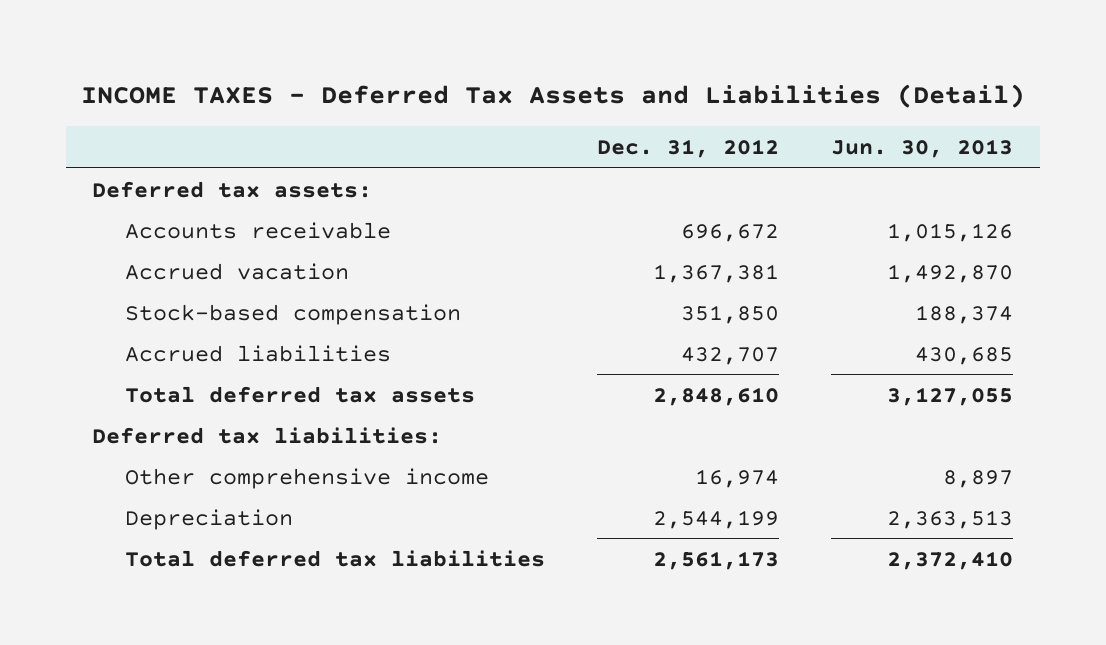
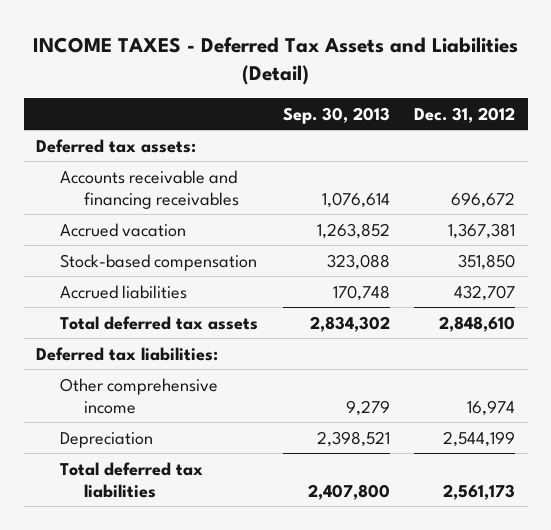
[831,138,1014,158] Jun. 30, 2013 -> none
none -> [282,106,390,124] Sep. 30, 2013
[125,221,392,239] Accounts receivable -> [60,169,240,209] Accounts receivable and financing receivables

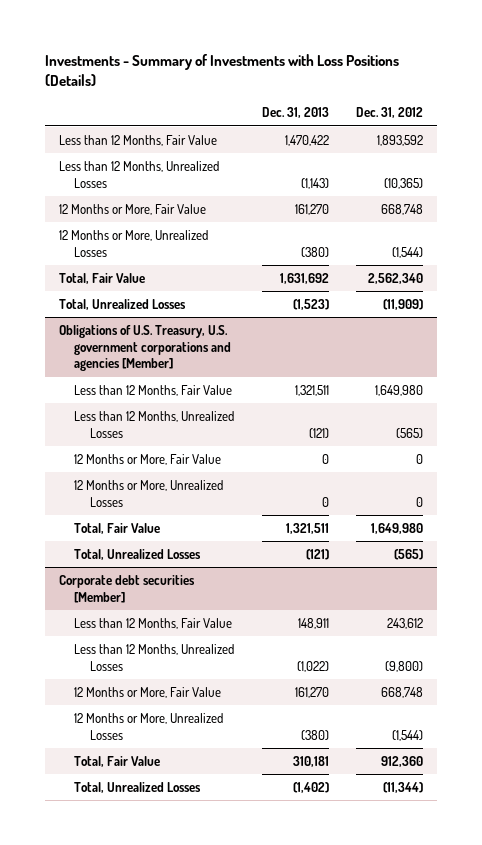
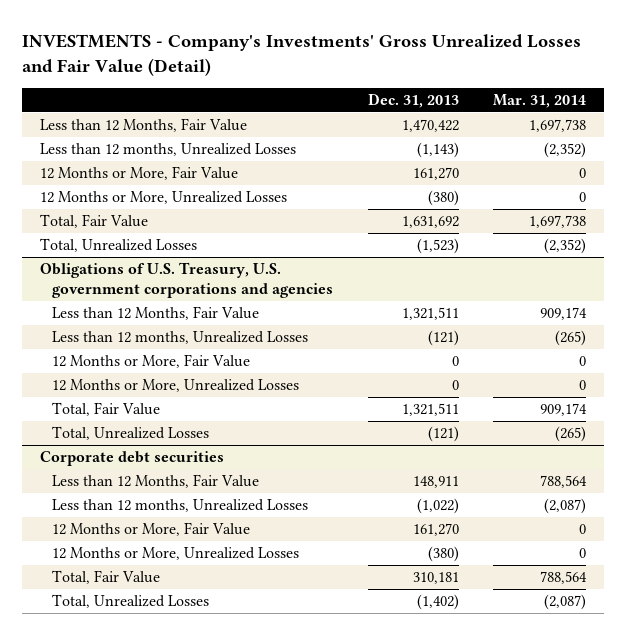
[45,53,400,87] Investments - Summary of Investments with Loss Positions (Details) -> [22,34,582,76] INVESTMENTS - Company's Investments' Gross Unrealized Losses and Fair Value (Detail)
[356,107,424,119] Dec. 31, 2012 -> none
none -> [493,94,587,109] Mar. 31, 2014
[58,160,219,188] Less than 12 Months, Unrealized Losses -> [39,143,296,157] Less than 12 months, Unrealized Losses
[58,324,232,372] Obligations of U.S. Treasury, U.S. government corporations and agencies [Member] -> [39,262,333,298] Obligations of U.S. Treasury, U.S. government corporations and agencies
[74,410,235,438] Less than 12 Months, Unrealized Losses -> [51,331,308,345] Less than 12 months, Unrealized Losses
[58,574,195,603] Corporate debt securities [Member] -> [39,451,224,467] Corporate debt securities
[74,643,235,671] Less than 12 Months, Unrealized Losses -> [51,499,308,513] Less than 12 months, Unrealized Losses

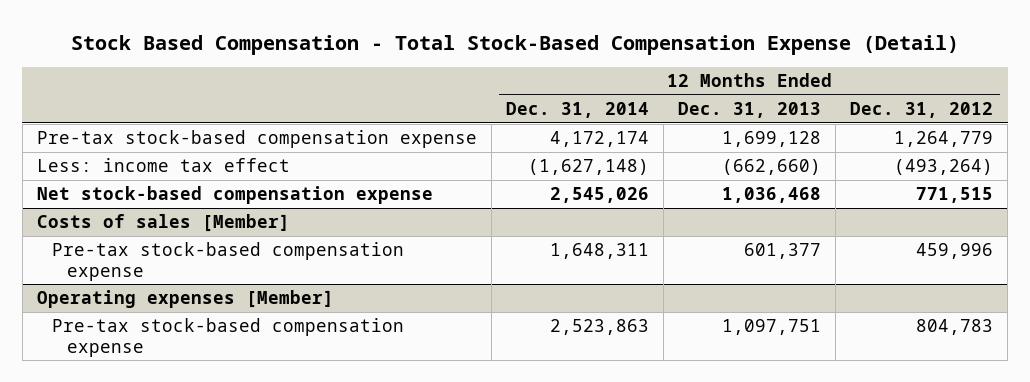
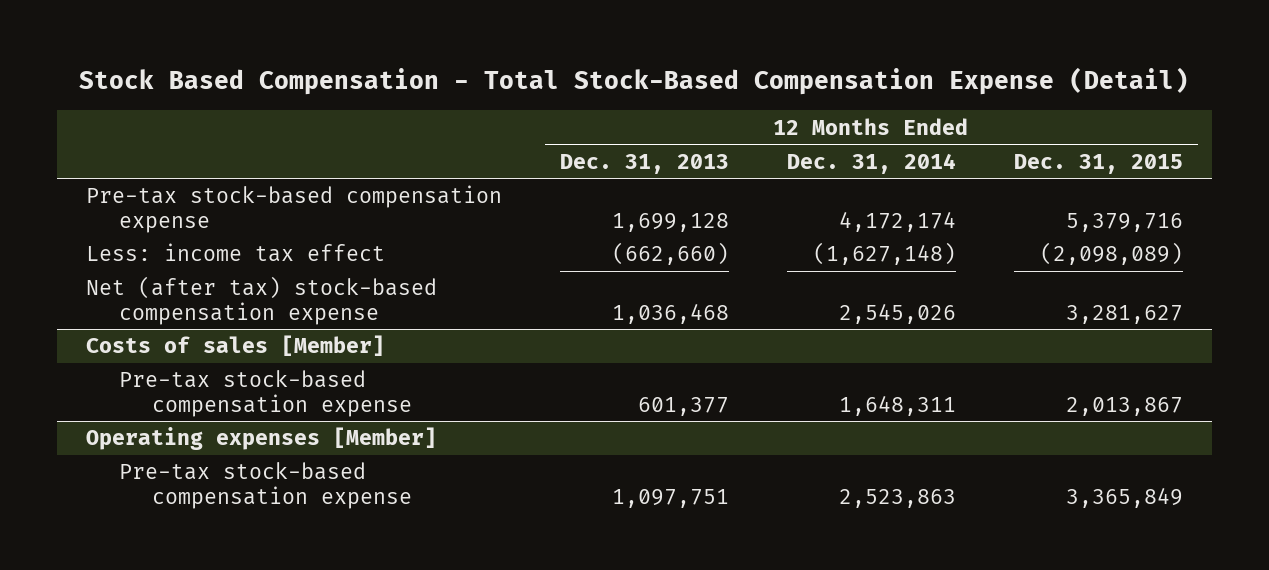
[850,102,994,119] Dec. 31, 2012 -> none
none -> [1014,153,1184,174] Dec. 31, 2015
[36,186,433,205] Net stock-based compensation expense -> [85,276,437,325] Net (after tax) stock-based compensation expense

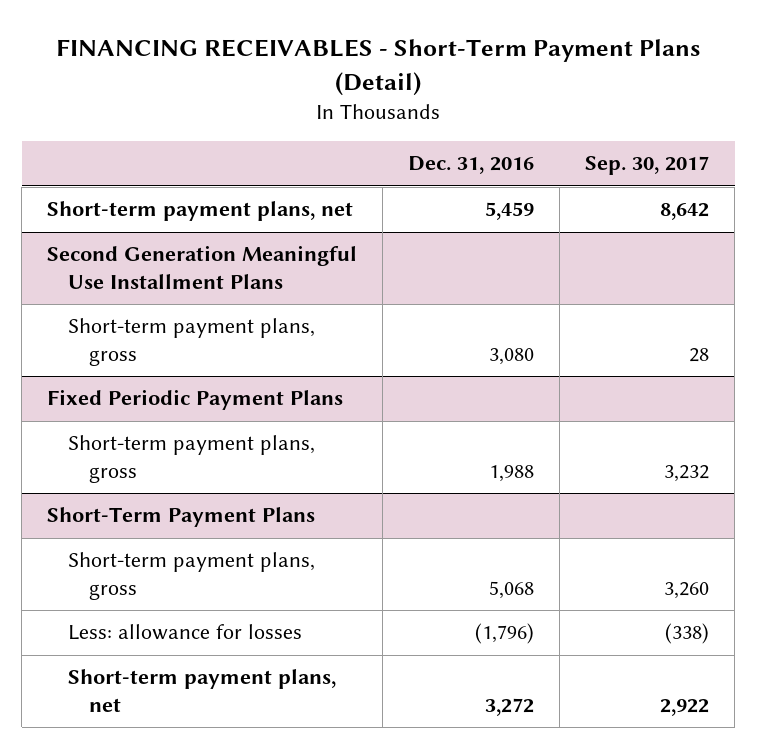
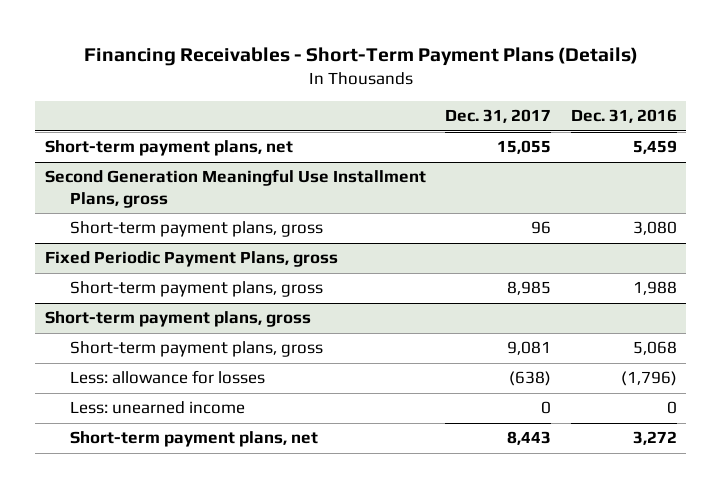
[56,38,701,96] FINANCING RECEIVABLES - Short-Term Payment Plans (Detail) -> [83,47,638,67] Financing Receivables - Short-Term Payment Plans (Details)
[585,156,710,176] Sep. 30, 2017 -> none
none -> [445,109,552,124] Dec. 31, 2017
[47,245,358,290] Second Generation Meaningful Use Installment Plans -> [44,169,426,208] Second Generation Meaningful Use Installment Plans, gross
[47,389,344,411] Fixed Periodic Payment Plans -> [44,251,338,268] Fixed Periodic Payment Plans, gross
[47,507,316,528] Short-Term Payment Plans -> [44,311,311,328] Short-term payment plans, gross
none -> [69,401,245,415] Less: unearned income

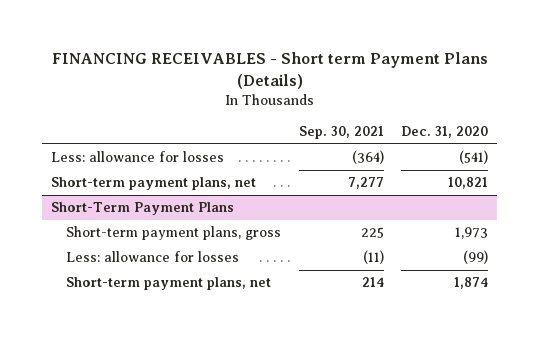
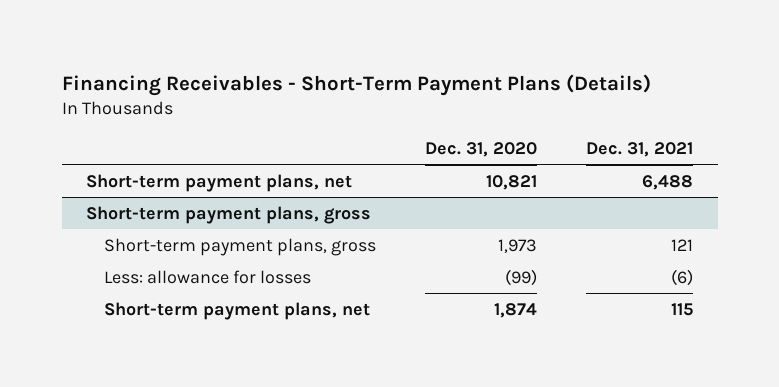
[51,51,488,89] FINANCING RECEIVABLES - Short term Payment Plans (Details) -> [61,73,651,96] Financing Receivables - Short-Term Payment Plans (Details)
[298,125,384,139] Sep. 30, 2021 -> none
none -> [586,141,694,157] Dec. 31, 2021
[50,151,224,163] Less: allowance for losses -> none
[50,202,234,216] Short-Term Payment Plans -> [86,205,372,224] Short-term payment plans, gross

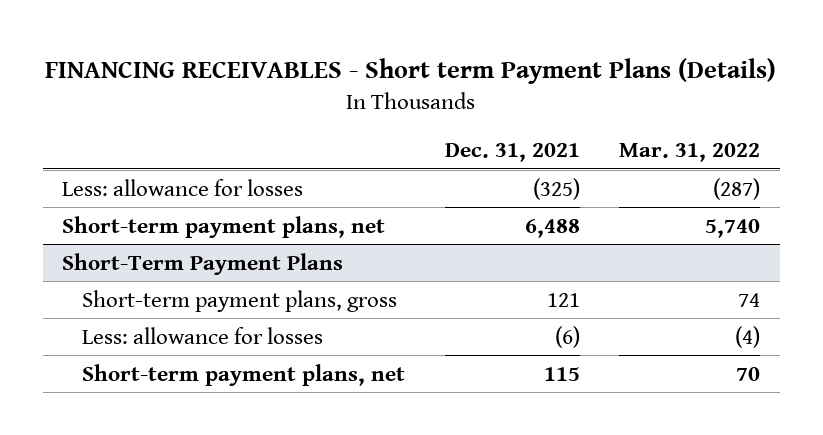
[61,73,651,96] Financing Receivables - Short-Term Payment Plans (Details) -> [45,57,777,84] FINANCING RECEIVABLES - Short term Payment Plans (Details)
[425,141,538,157] Dec. 31, 2020 -> none
none -> [619,143,761,163] Mar. 31, 2022
none -> [62,178,304,196] Less: allowance for losses
[86,205,372,224] Short-term payment plans, gross -> [62,252,344,275] Short-Term Payment Plans

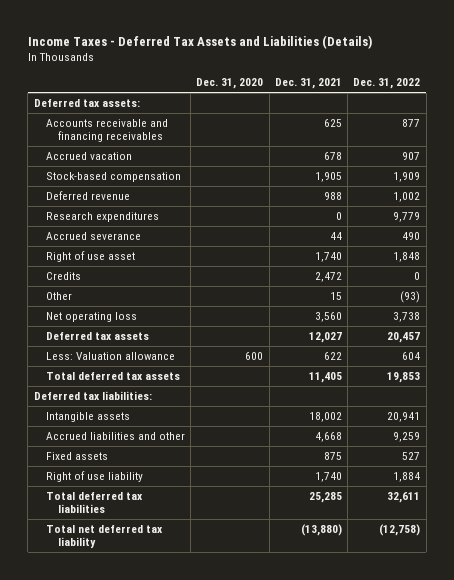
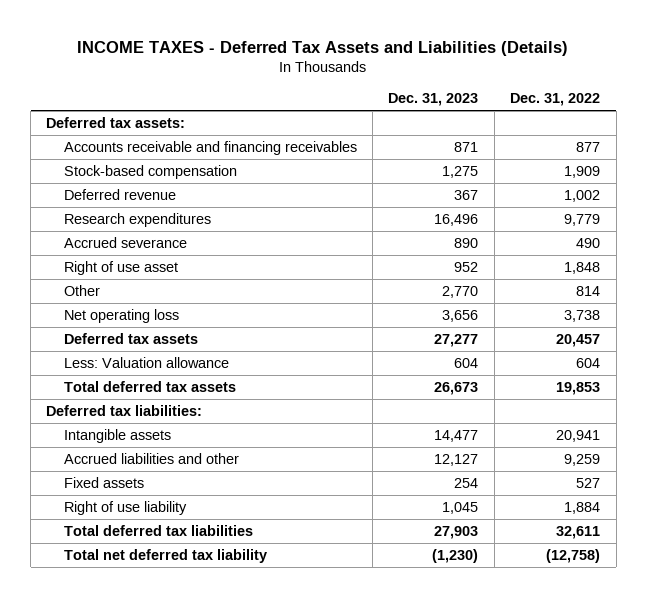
[27,34,372,49] Income Taxes - Deferred Tax Assets and Liabilities (Details) -> [77,40,569,56] INCOME TAXES - Deferred Tax Assets and Liabilities (Details)
[196,78,264,90] Dec. 31, 2020 -> none
[274,78,342,90] Dec. 31, 2021 -> none
none -> [388,93,479,107] Dec. 31, 2023
[45,152,132,161] Accrued vacation -> none
[45,272,81,281] Credits -> none
[400,291,421,304] (93) -> [576,285,601,296] 814

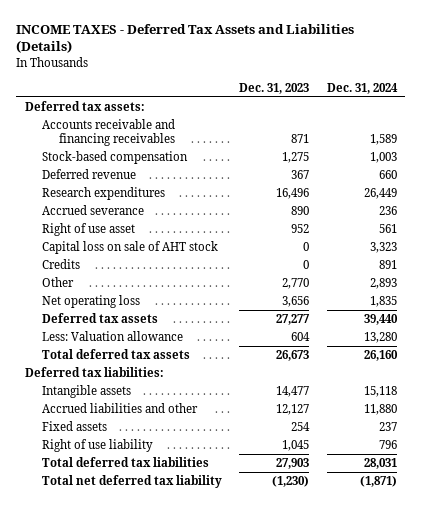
[510,93,601,107] Dec. 31, 2022 -> none
none -> [326,82,398,94] Dec. 31, 2024
none -> [41,241,218,255] Capital loss on sale of AHT stock
none -> [41,259,80,270] Credits

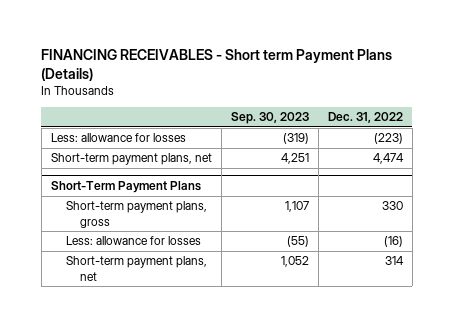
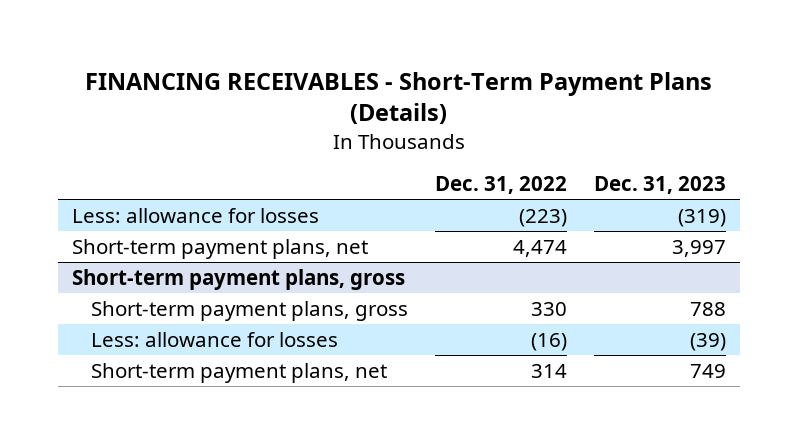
[41,48,393,81] FINANCING RECEIVABLES - Short term Payment Plans (Details) -> [85,71,713,125] FINANCING RECEIVABLES - Short-Term Payment Plans (Details)
[230,112,309,125] Sep. 30, 2023 -> none
none -> [594,176,727,195] Dec. 31, 2023
[50,181,201,194] Short-Term Payment Plans -> [71,268,405,290] Short-term payment plans, gross

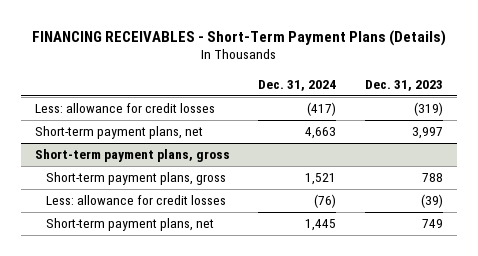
[435,176,568,195] Dec. 31, 2022 -> none
none -> [258,79,337,91] Dec. 31, 2024
[71,207,319,223] Less: allowance for losses -> [35,103,216,114] Less: allowance for credit losses
[90,331,338,347] Less: allowance for losses -> [46,195,227,206] Less: allowance for credit losses

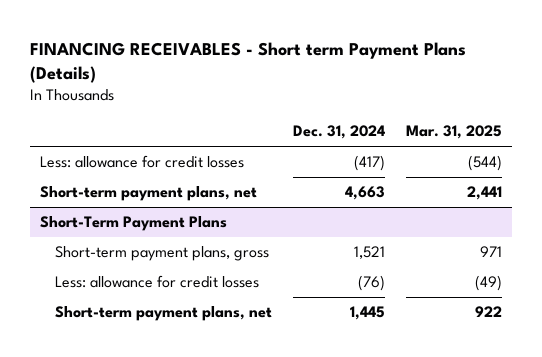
[31,29,446,46] FINANCING RECEIVABLES - Short-Term Payment Plans (Details) -> [29,41,466,84] FINANCING RECEIVABLES - Short term Payment Plans (Details)
[364,79,443,91] Dec. 31, 2023 -> none
none -> [405,125,502,140] Mar. 31, 2025
[35,149,231,163] Short-term payment plans, gross -> [40,216,228,232] Short-Term Payment Plans

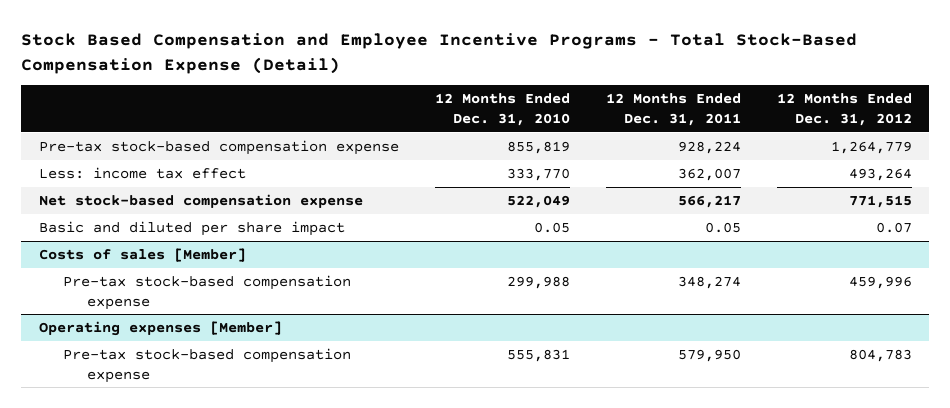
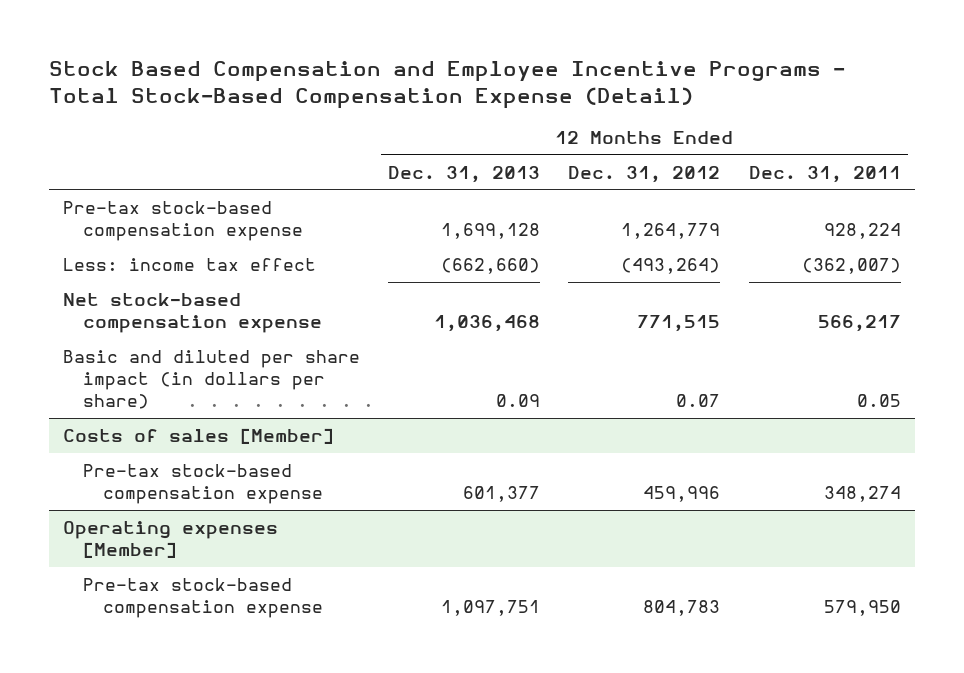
[434,93,570,126] 12 Months Ended Dec. 31, 2010 -> none
none -> [388,165,541,183] Dec. 31, 2013
[677,167,741,181] 362,007 -> [801,257,901,274] (362,007)
[848,167,912,181] 493,264 -> [621,257,721,274] (493,264)
[38,220,345,236] Basic and diluted per share impact -> [62,349,360,410] Basic and diluted per share impact (in dollars per share)

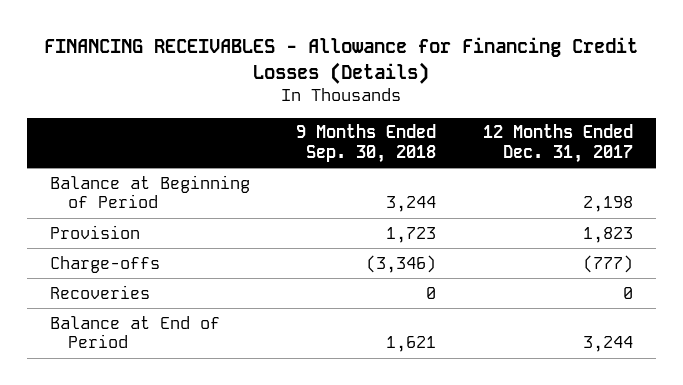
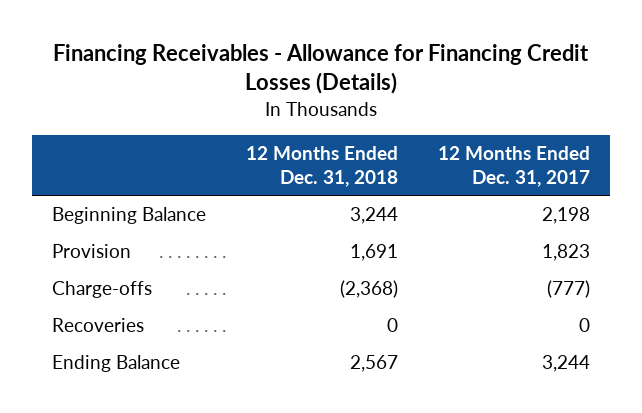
[44,36,639,84] FINANCING RECEIVABLES - Allowance for Financing Credit Losses (Details) -> [53,44,590,95] Financing Receivables - Allowance for Financing Credit Losses (Details)
[296,124,437,163] 9 Months Ended Sep. 30, 2018 -> none
none -> [246,145,399,187] 12 Months Ended Dec. 31, 2018
[50,174,251,209] Balance at Beginning of Period -> [51,207,206,225] Beginning Balance
[50,315,221,349] Balance at End of Period -> [51,355,180,373] Ending Balance

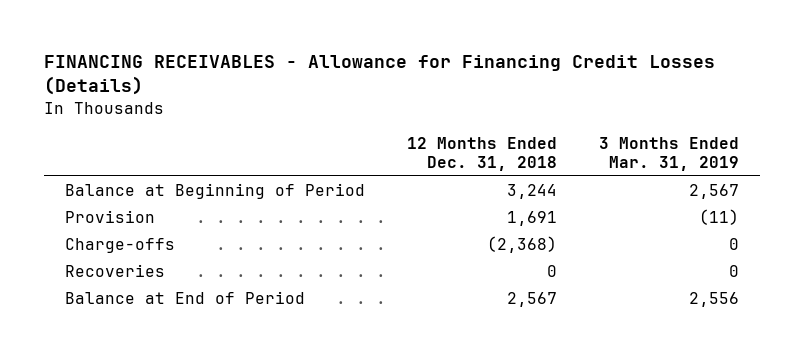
[53,44,590,95] Financing Receivables - Allowance for Financing Credit Losses (Details) -> [43,54,715,96] FINANCING RECEIVABLES - Allowance for Financing Credit Losses (Details)
[438,145,591,187] 12 Months Ended Dec. 31, 2017 -> none
none -> [598,136,739,171] 3 Months Ended Mar. 31, 2019
[51,207,206,225] Beginning Balance -> [64,183,365,200] Balance at Beginning of Period
[51,355,180,373] Ending Balance -> [64,291,305,305] Balance at End of Period

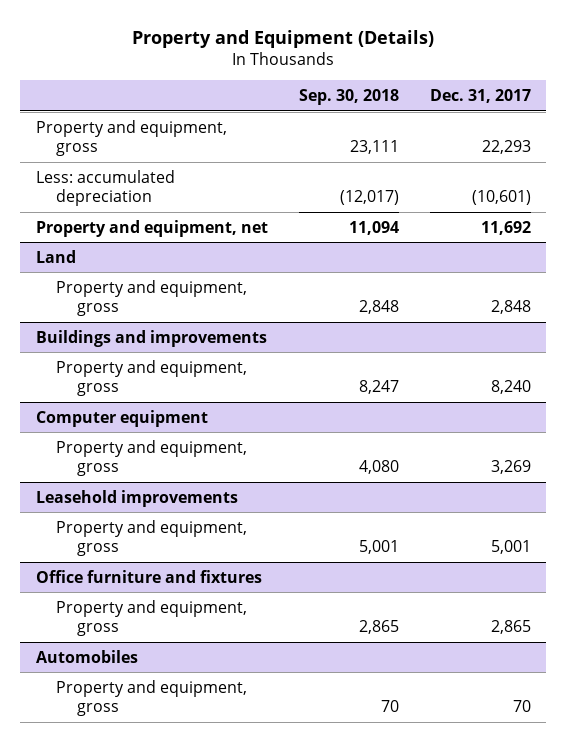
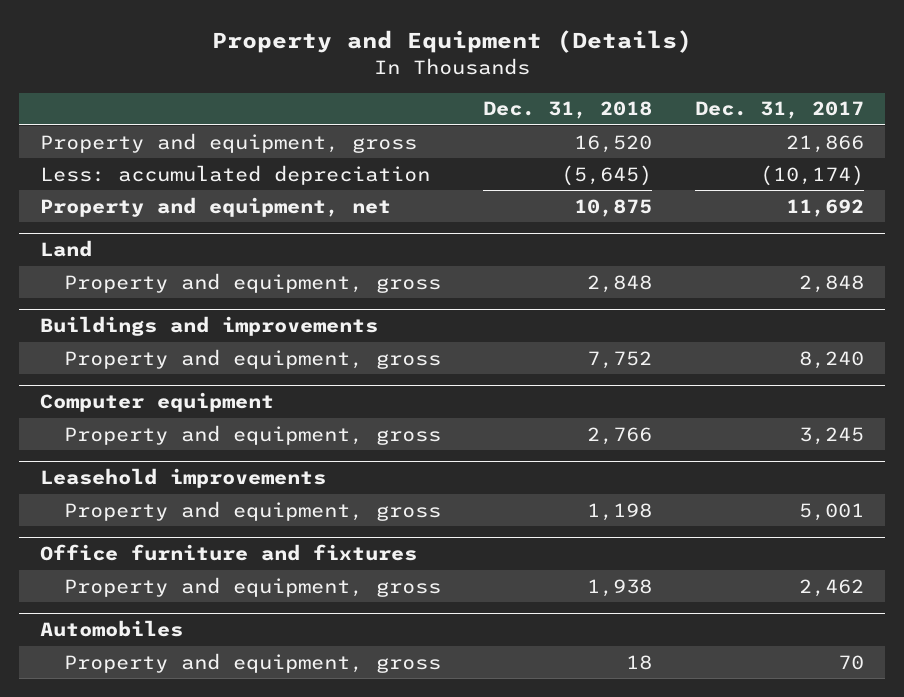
[298,88,399,105] Sep. 30, 2018 -> none
none -> [483,101,653,120] Dec. 31, 2018
[481,139,531,154] 22,293 -> [785,134,864,153] 21,866
[471,189,531,205] (10,601) -> [759,164,864,186] (10,174)
[490,459,531,474] 3,269 -> [798,426,864,445] 3,245
[490,619,531,634] 2,865 -> [798,578,864,597] 2,462

